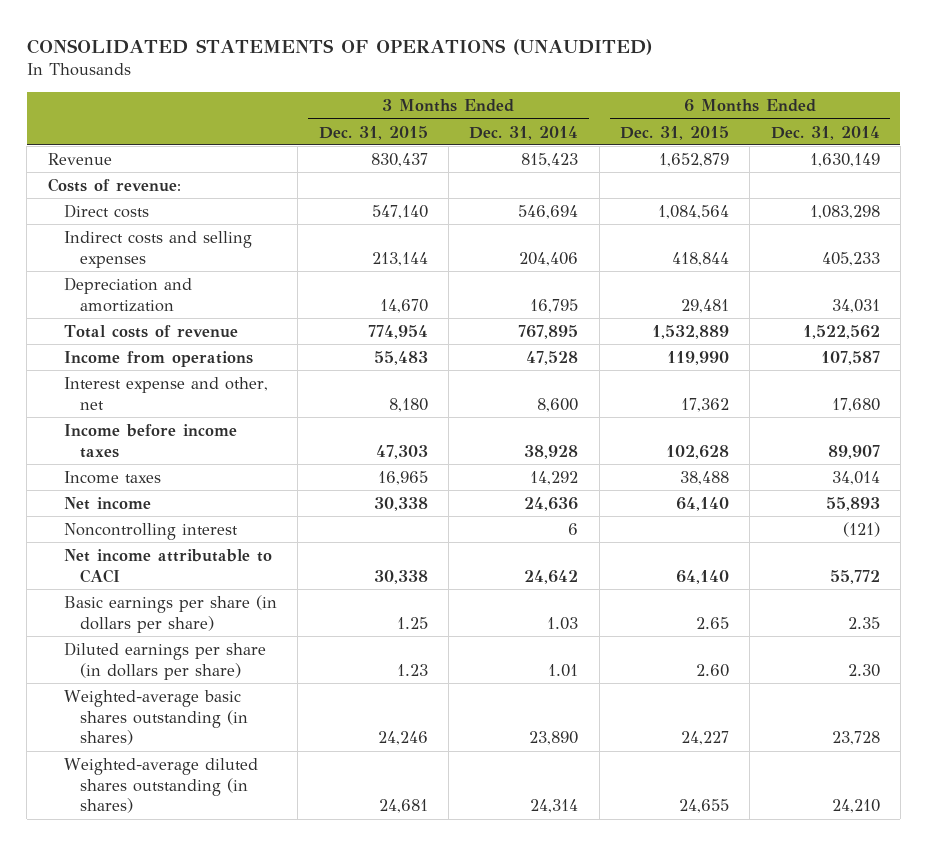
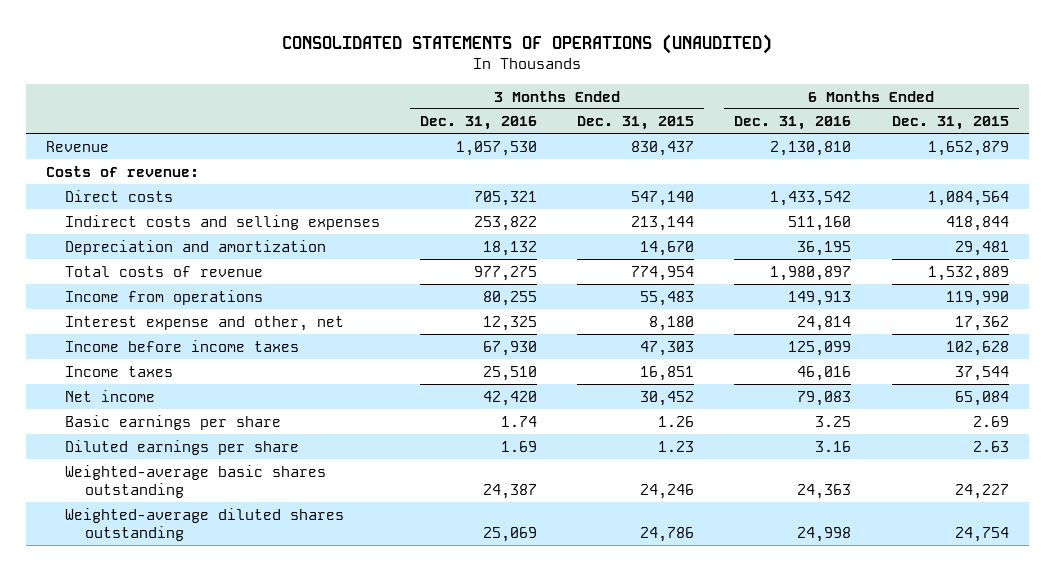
[469,125,579,140] Dec. 31, 2014 -> none
[770,125,880,140] Dec. 31, 2014 -> none
none -> [420,116,538,131] Dec. 31, 2016
none -> [734,116,852,131] Dec. 31, 2016
[63,522,238,540] Noncontrolling interest -> none
[63,548,272,583] Net income attributable to CACI -> none
[377,470,428,485] 16,965 -> [640,365,695,381] 16,851
[679,470,729,485] 38,488 -> [954,365,1009,381] 37,544
[373,496,428,511] 30,338 -> [640,390,695,406] 30,452
[675,496,729,511] 64,140 -> [954,390,1009,406] 65,084
[63,594,277,633] Basic earnings per share (in dollars per share) -> [65,414,282,430] Basic earnings per share
[396,616,428,629] 1.25 -> [658,415,695,427] 1.26
[695,616,729,629] 2.65 -> [972,415,1009,427] 2.69
[63,641,266,680] Diluted earnings per share (in dollars per share) -> [65,439,300,455] Diluted earnings per share
[695,663,729,677] 2.60 -> [972,440,1009,452] 2.63
[63,689,249,746] Weighted-average basic shares outstanding (in shares) -> [65,464,327,499] Weighted-average basic shares outstanding
[63,757,258,814] Weighted-average diluted shares outstanding (in shares) -> [65,507,345,542] Weighted-average diluted shares outstanding
[378,799,428,814] 24,681 -> [640,527,695,543] 24,786
[678,799,729,814] 24,655 -> [954,527,1009,543] 24,754

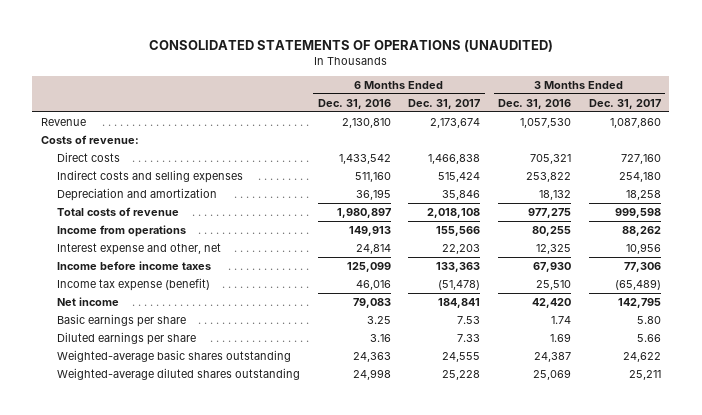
[577,116,695,131] Dec. 31, 2015 -> none
[891,116,1009,131] Dec. 31, 2015 -> none
none -> [408,98,481,109] Dec. 31, 2017
none -> [588,98,661,109] Dec. 31, 2017
[65,365,174,377] Income taxes -> [57,277,211,291] Income tax expense (benefit)

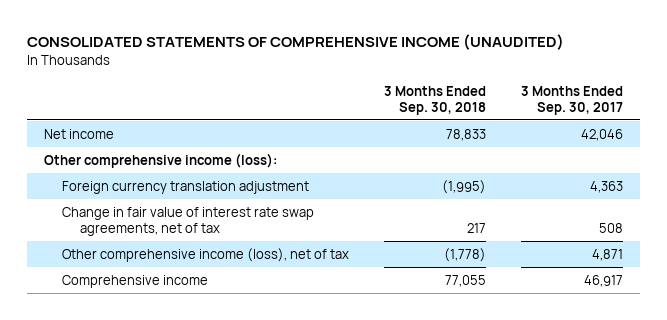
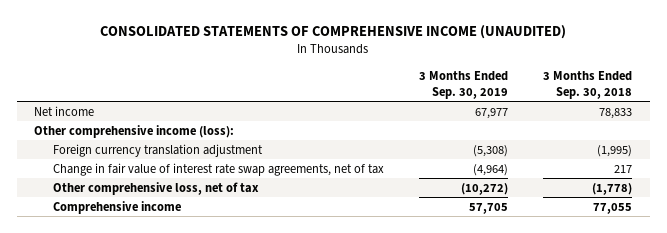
[520,85,623,115] 3 Months Ended Sep. 30, 2017 -> none
none -> [419,70,509,99] 3 Months Ended Sep. 30, 2019
[62,247,350,262] Other comprehensive income (loss), net of tax -> [53,181,260,195] Other comprehensive loss, net of tax

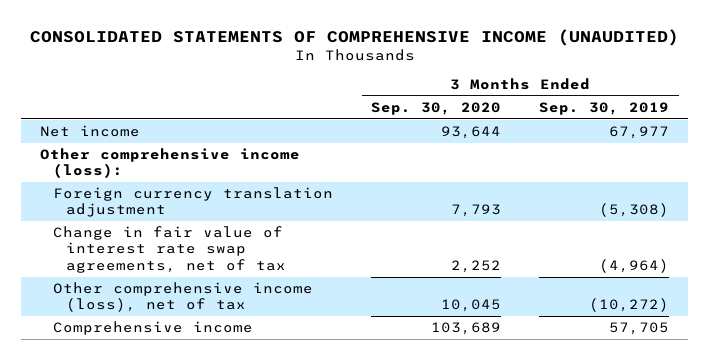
[543,70,633,99] 3 Months Ended Sep. 30, 2018 -> none
none -> [371,101,502,115] Sep. 30, 2020
[53,181,260,195] Other comprehensive loss, net of tax -> [53,282,314,313] Other comprehensive income (loss), net of tax

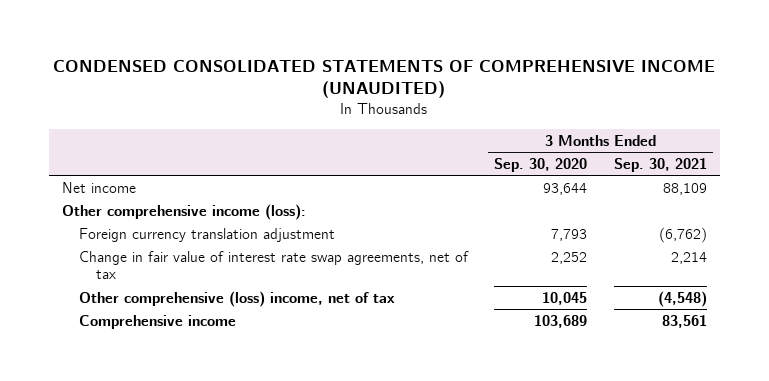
[29,28,679,46] CONSOLIDATED STATEMENTS OF COMPREHENSIVE INCOME (UNAUDITED) -> [53,59,716,99] CONDENSED CONSOLIDATED STATEMENTS OF COMPREHENSIVE INCOME (UNAUDITED)
[539,101,670,115] Sep. 30, 2019 -> none
none -> [613,157,707,172] Sep. 30, 2021
[53,282,314,313] Other comprehensive income (loss), net of tax -> [79,290,396,307] Other comprehensive (loss) income, net of tax

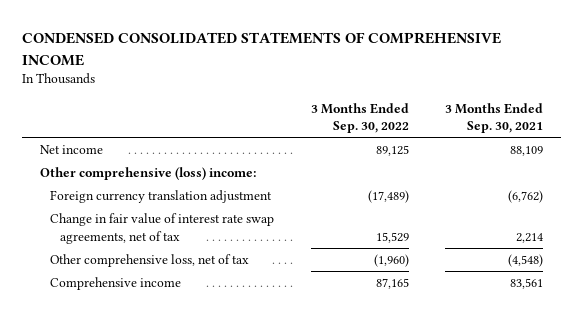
[53,59,716,99] CONDENSED CONSOLIDATED STATEMENTS OF COMPREHENSIVE INCOME (UNAUDITED) -> [22,32,502,66] CONDENSED CONSOLIDATED STATEMENTS OF COMPREHENSIVE INCOME
[494,157,588,172] Sep. 30, 2020 -> none
none -> [310,102,409,134] 3 Months Ended Sep. 30, 2022
[62,203,307,220] Other comprehensive income (loss): -> [40,167,257,181] Other comprehensive (loss) income:
[79,290,396,307] Other comprehensive (loss) income, net of tax -> [50,254,250,268] Other comprehensive loss, net of tax

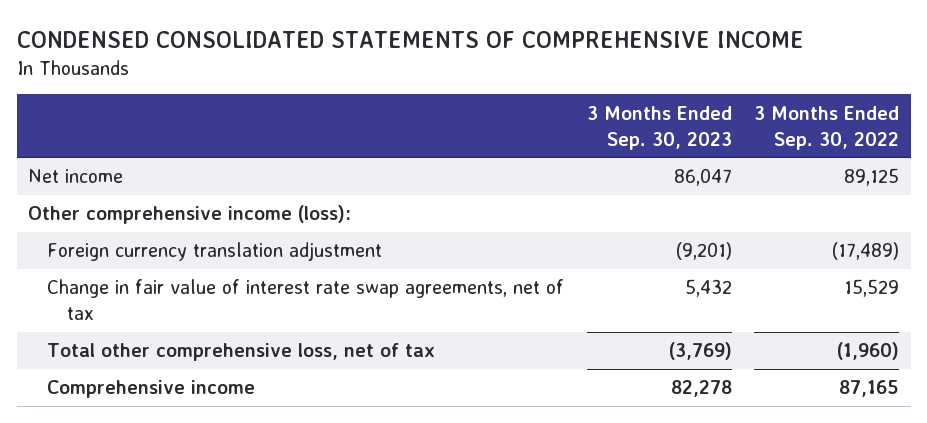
[445,102,544,134] 3 Months Ended Sep. 30, 2021 -> none
none -> [586,105,732,150] 3 Months Ended Sep. 30, 2023
[40,167,257,181] Other comprehensive (loss) income: -> [27,205,351,225] Other comprehensive income (loss):
[50,254,250,268] Other comprehensive loss, net of tax -> [47,343,436,362] Total other comprehensive loss, net of tax

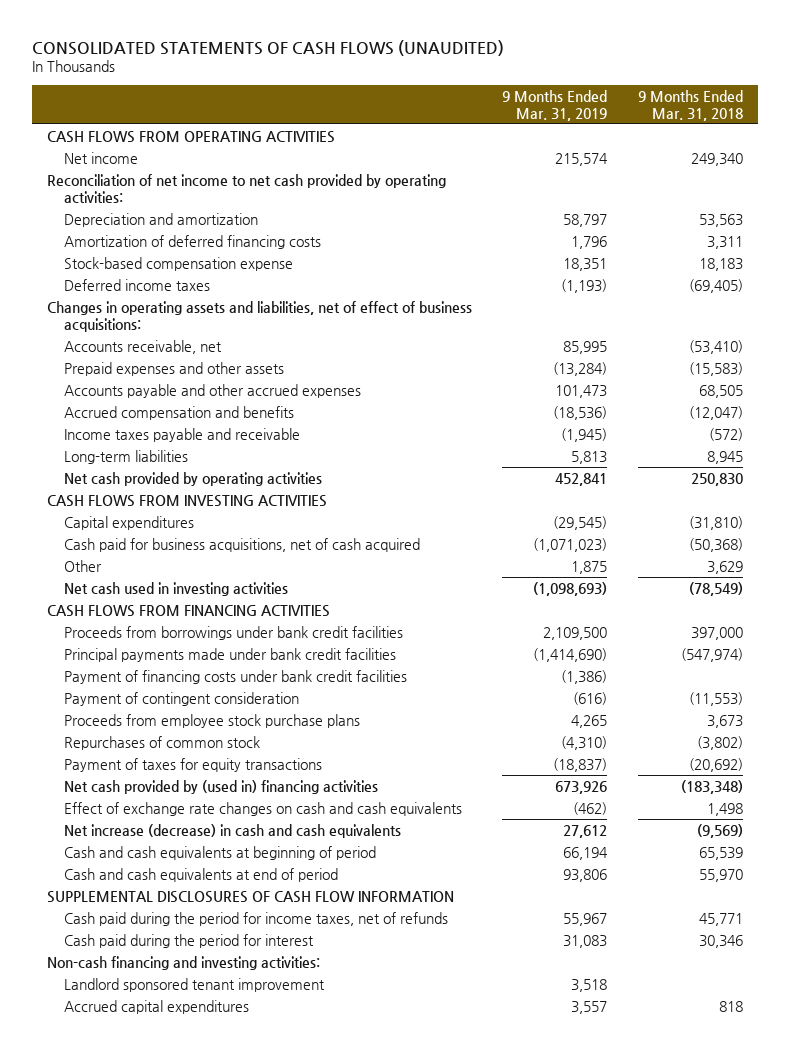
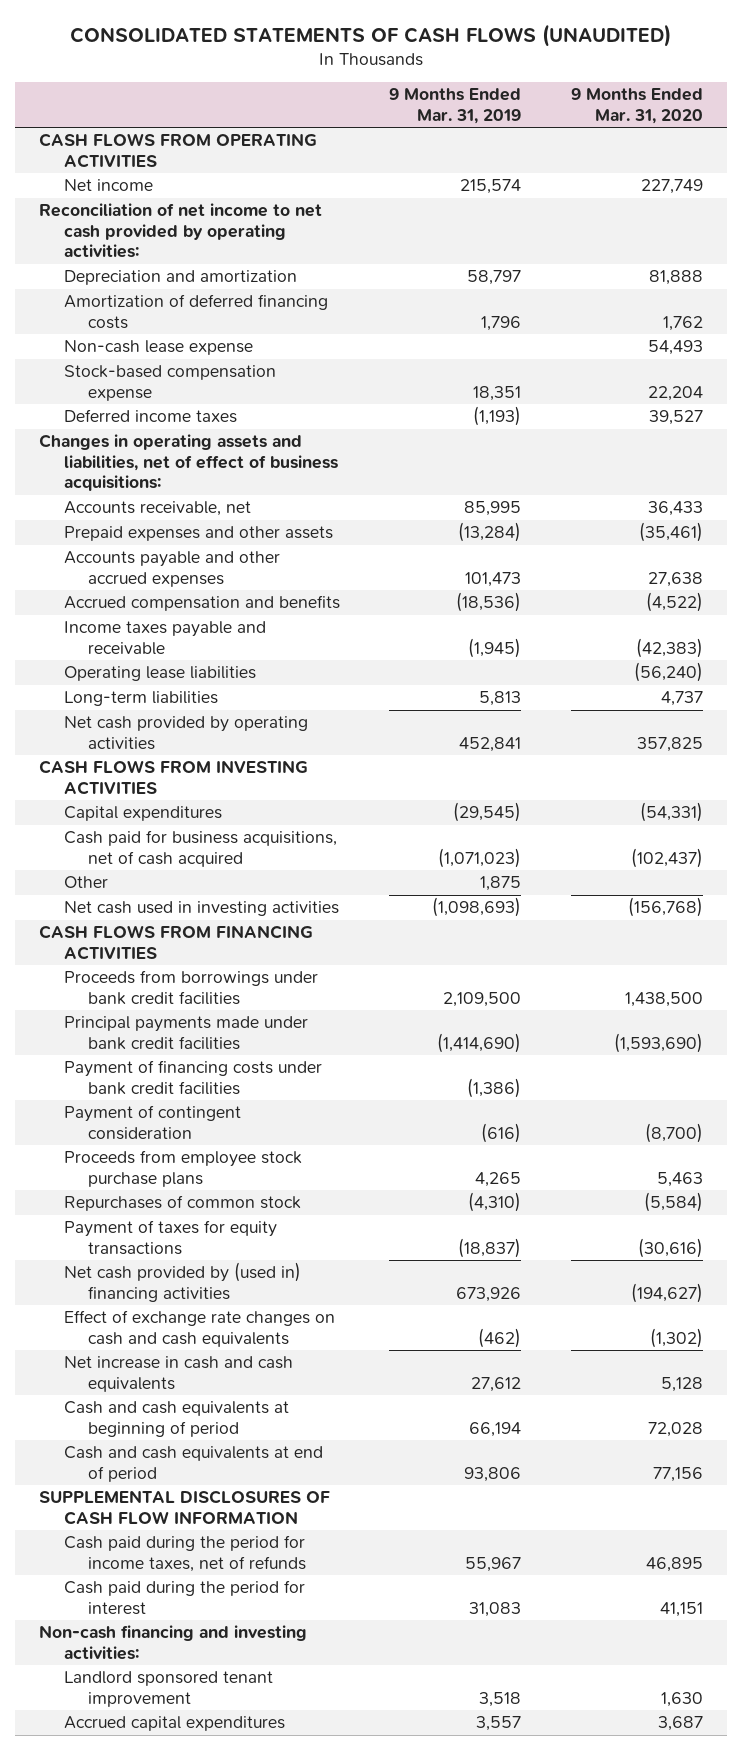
[637,89,743,121] 9 Months Ended Mar. 31, 2018 -> none
none -> [570,88,703,124] 9 Months Ended Mar. 31, 2020
none -> [63,340,253,356] Non-cash lease expense
none -> [63,666,256,682] Operating lease liabilities
[63,823,401,838] Net increase (decrease) in cash and cash equivalents -> [63,1356,293,1392] Net increase in cash and cash equivalents

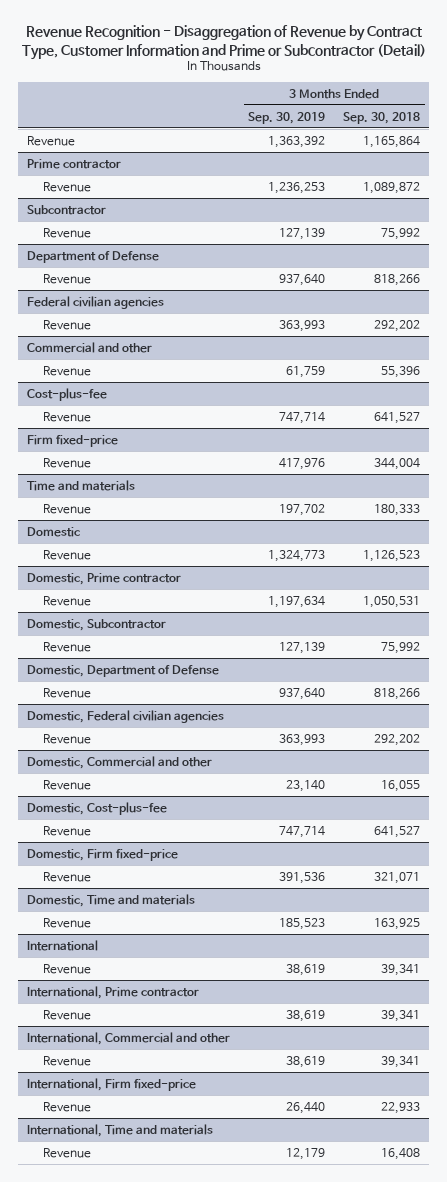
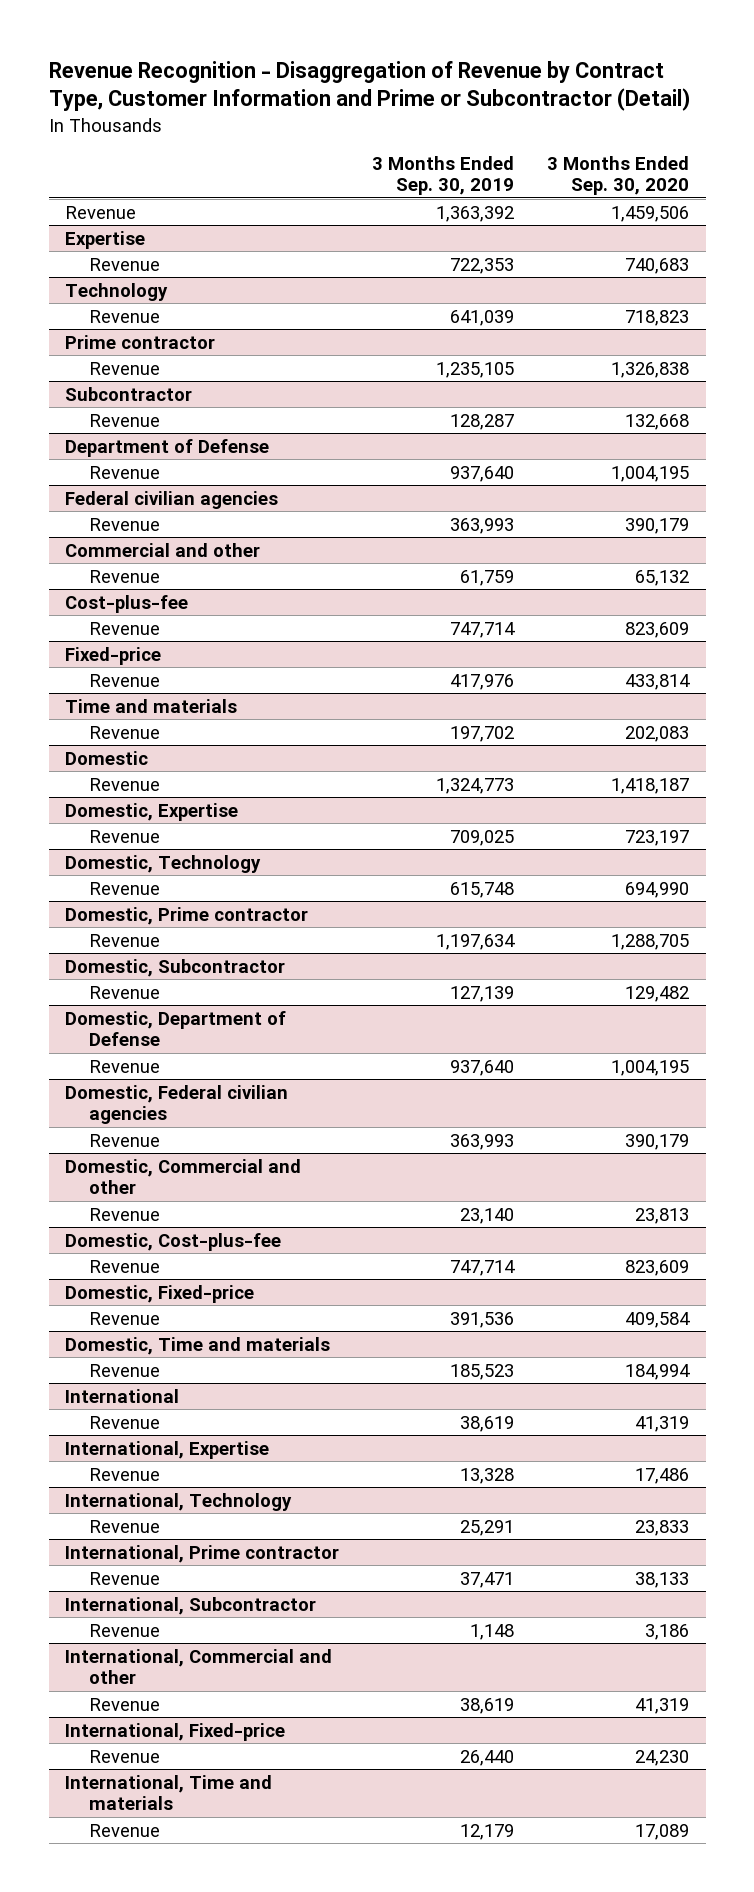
[343,111,421,124] Sep. 30, 2018 -> none
none -> [547,155,690,196] 3 Months Ended Sep. 30, 2020
none -> [65,230,146,249] Expertise
none -> [89,257,161,271] Revenue
none -> [65,282,169,301] Technology
none -> [89,309,161,323] Revenue
[268,181,326,194] 1,236,253 -> [436,361,515,378] 1,235,105
[279,227,326,240] 127,139 -> [450,413,515,430] 128,287
[27,434,119,447] Firm fixed-price -> [65,646,162,665] Fixed-price
none -> [65,802,239,821] Domestic, Expertise
none -> [89,829,161,843] Revenue
none -> [65,854,262,873] Domestic, Technology
none -> [89,881,161,895] Revenue
[27,848,179,861] Domestic, Firm fixed-price -> [65,1284,255,1303] Domestic, Fixed-price
none -> [65,1440,270,1459] International, Expertise
none -> [89,1467,161,1481] Revenue
none -> [65,1492,293,1511] International, Technology
none -> [89,1519,161,1533] Revenue
[286,1009,326,1022] 38,619 -> [460,1571,515,1588] 37,471
none -> [65,1596,317,1615] International, Subcontractor
none -> [89,1623,161,1637] Revenue
[27,1077,197,1091] International, Firm fixed-price -> [65,1722,286,1741] International, Fixed-price

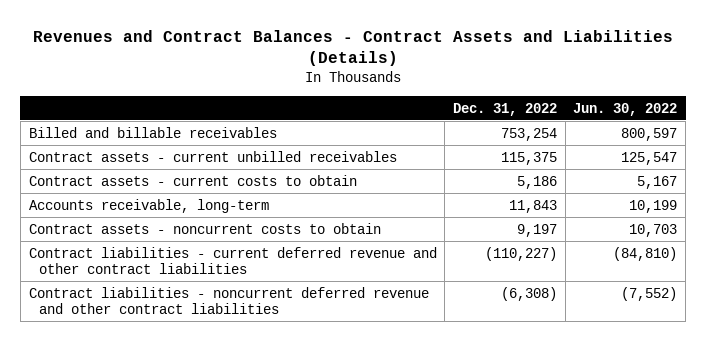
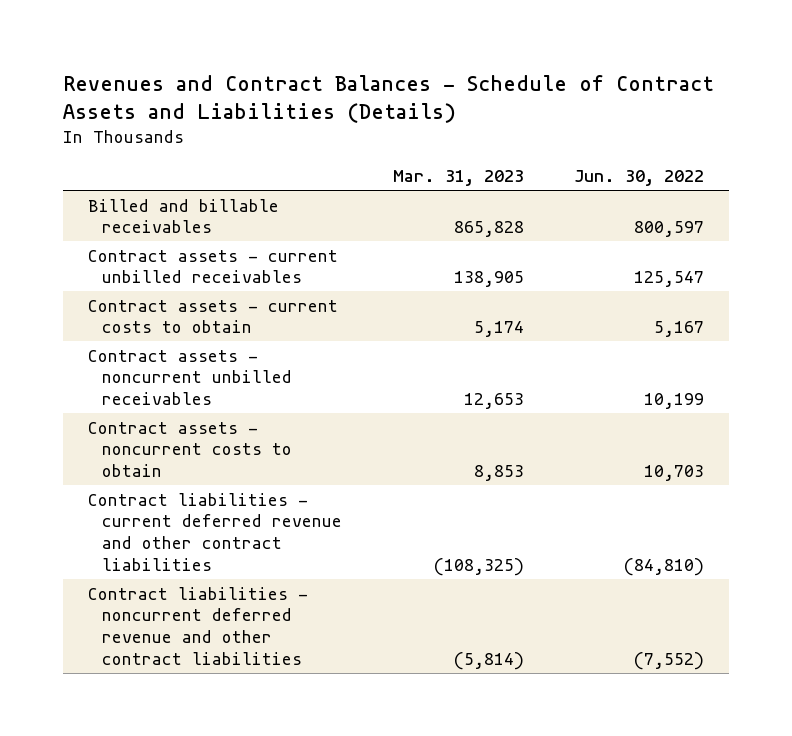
[32,29,673,67] Revenues and Contract Balances - Contract Assets and Liabilities (Details) -> [62,74,714,123] Revenues and Contract Balances - Schedule of Contract Assets and Liabilities (Details)
[452,102,557,116] Dec. 31, 2022 -> none
none -> [392,170,524,187] Mar. 31, 2023
[28,198,269,213] Accounts receivable, long-term -> [87,349,293,405] Contract assets - noncurrent unbilled receivables

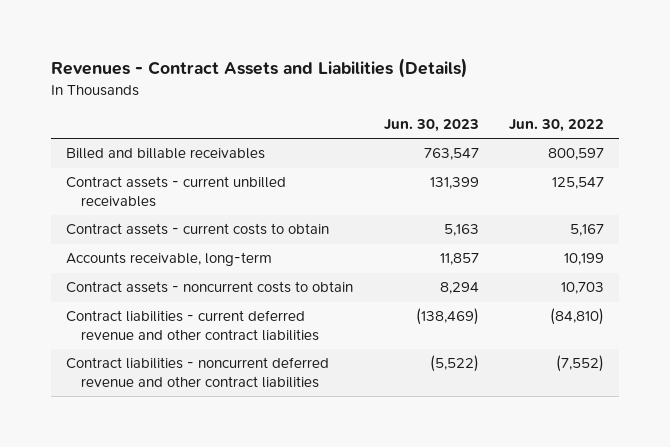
[62,74,714,123] Revenues and Contract Balances - Schedule of Contract Assets and Liabilities (Details) -> [51,58,469,79] Revenues - Contract Assets and Liabilities (Details)
[392,170,524,187] Mar. 31, 2023 -> none
none -> [383,119,479,133] Jun. 30, 2023
[87,349,293,405] Contract assets - noncurrent unbilled receivables -> [66,252,273,267] Accounts receivable, long-term

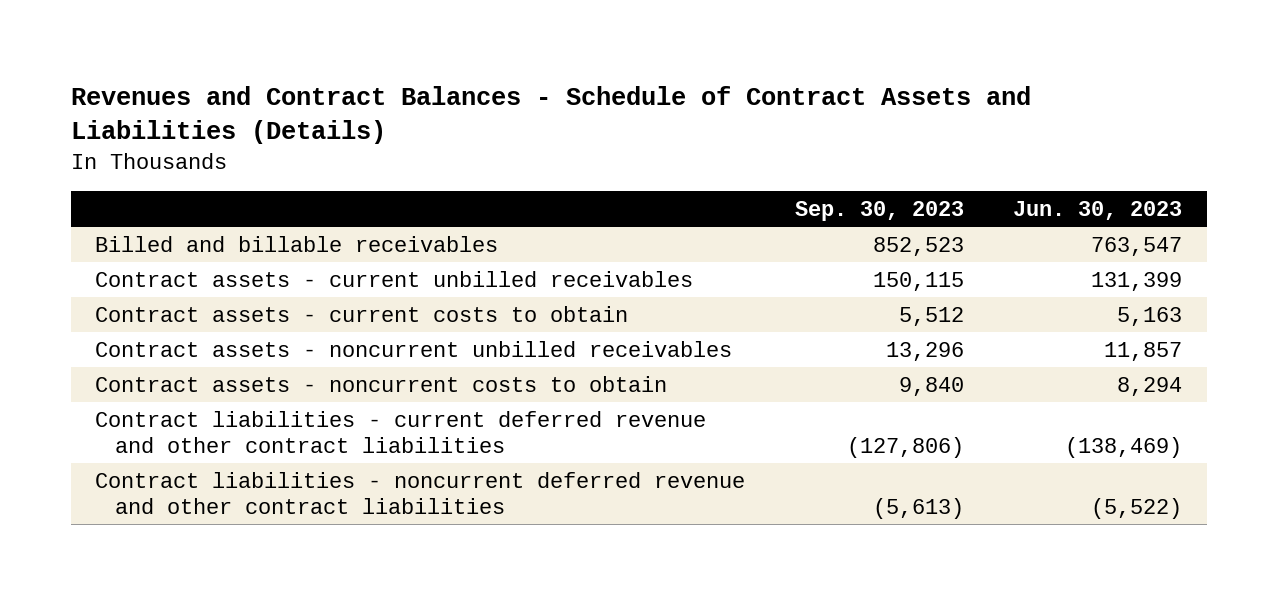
[51,58,469,79] Revenues - Contract Assets and Liabilities (Details) -> [70,85,1031,144] Revenues and Contract Balances - Schedule of Contract Assets and Liabilities (Details)
[508,119,604,133] Jun. 30, 2022 -> none
none -> [794,200,964,221] Sep. 30, 2023
[66,252,273,267] Accounts receivable, long-term -> [95,341,733,358] Contract assets - noncurrent unbilled receivables

